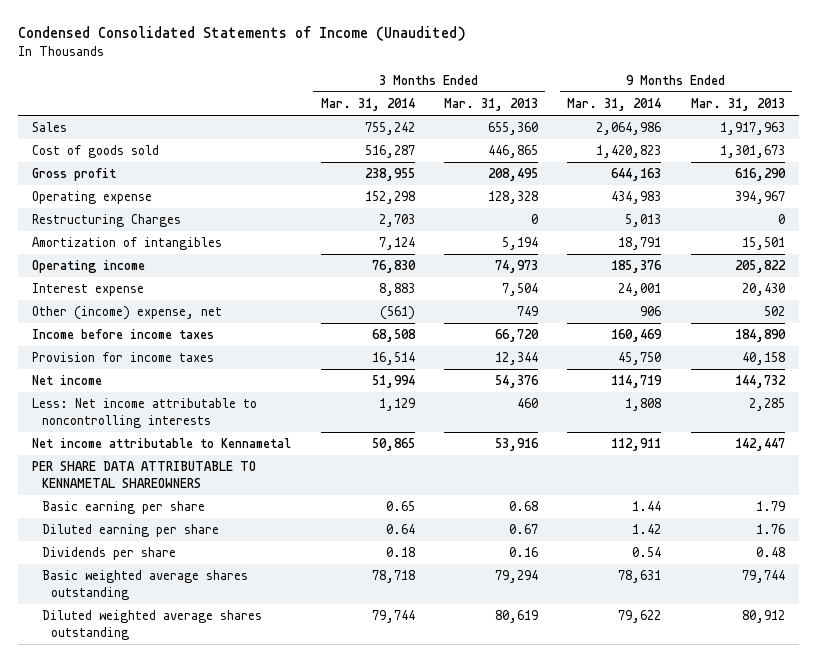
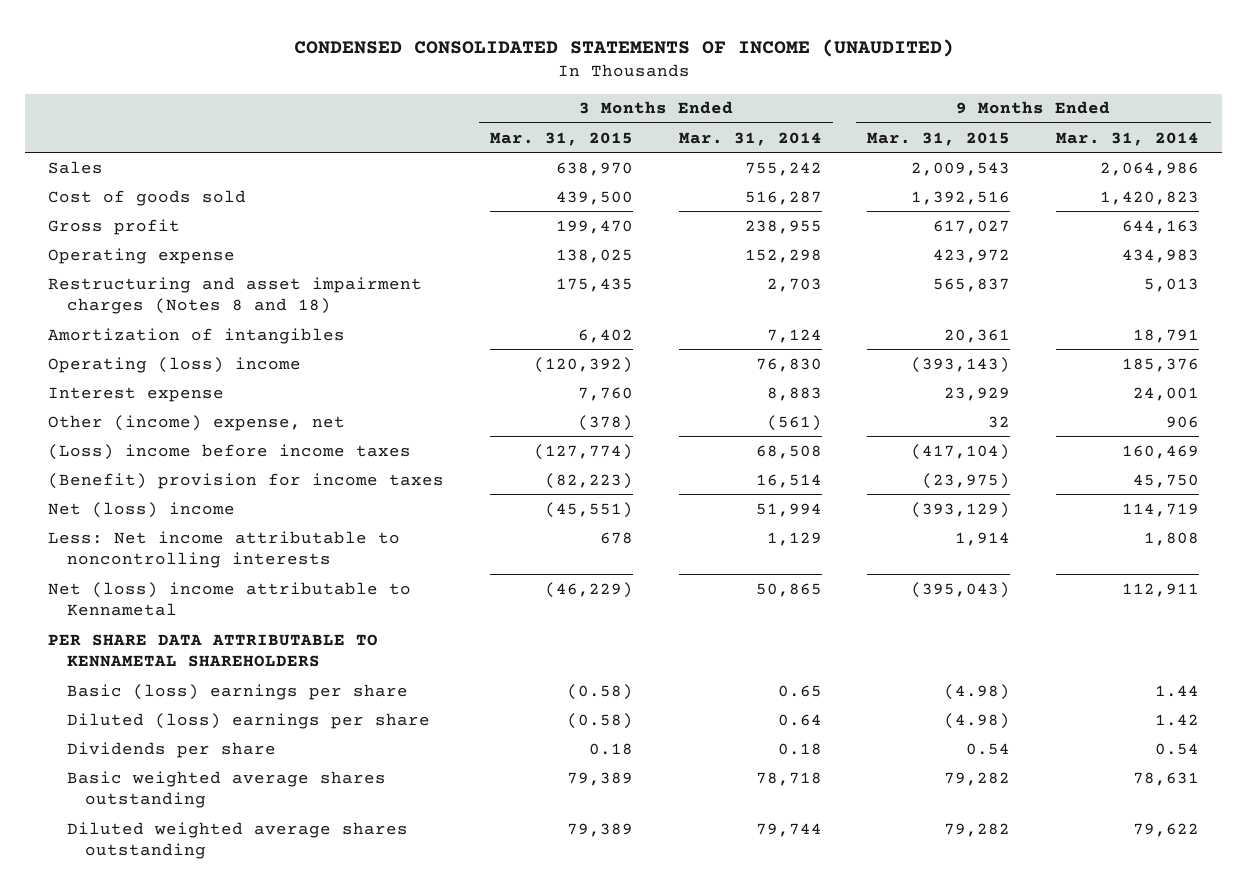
[17,25,466,41] Condensed Consolidated Statements of Income (Unaudited) -> [293,38,954,57] CONDENSED CONSOLIDATED STATEMENTS OF INCOME (UNAUDITED)
[444,98,539,112] Mar. 31, 2013 -> none
[690,98,785,112] Mar. 31, 2013 -> none
none -> [490,131,634,146] Mar. 31, 2015
none -> [867,131,1011,146] Mar. 31, 2015
[32,214,182,228] Restructuring Charges -> [48,276,423,315] Restructuring and asset impairment charges (Notes 8 and 18)
[32,260,146,274] Operating income -> [48,356,302,373] Operating (loss) income
[32,329,215,340] Income before income taxes -> [48,443,412,460] (Loss) income before income taxes
[32,352,215,363] Provision for income taxes -> [48,472,445,489] (Benefit) provision for income taxes
[32,375,103,386] Net income -> [48,501,236,518] Net (loss) income
[32,438,292,449] Net income attributable to Kennametal -> [48,581,412,617] Net (loss) income attributable to Kennametal
[32,461,257,488] PER SHARE DATA ATTRIBUTABLE TO KENNAMETAL SHAREOWNERS -> [48,633,379,668] PER SHARE DATA ATTRIBUTABLE TO KENNAMETAL SHAREHOLDERS
[41,501,205,515] Basic earning per share -> [66,683,408,700] Basic (loss) earnings per share
[41,524,219,538] Diluted earning per share -> [66,712,430,729] Diluted (loss) earnings per share

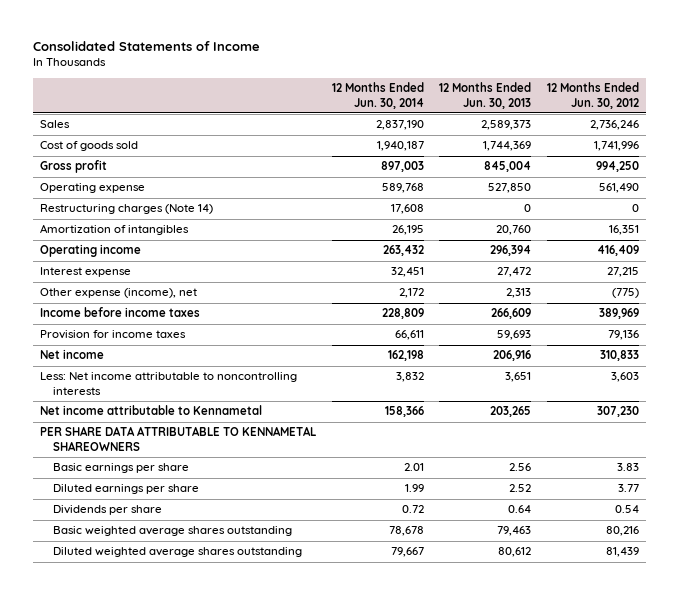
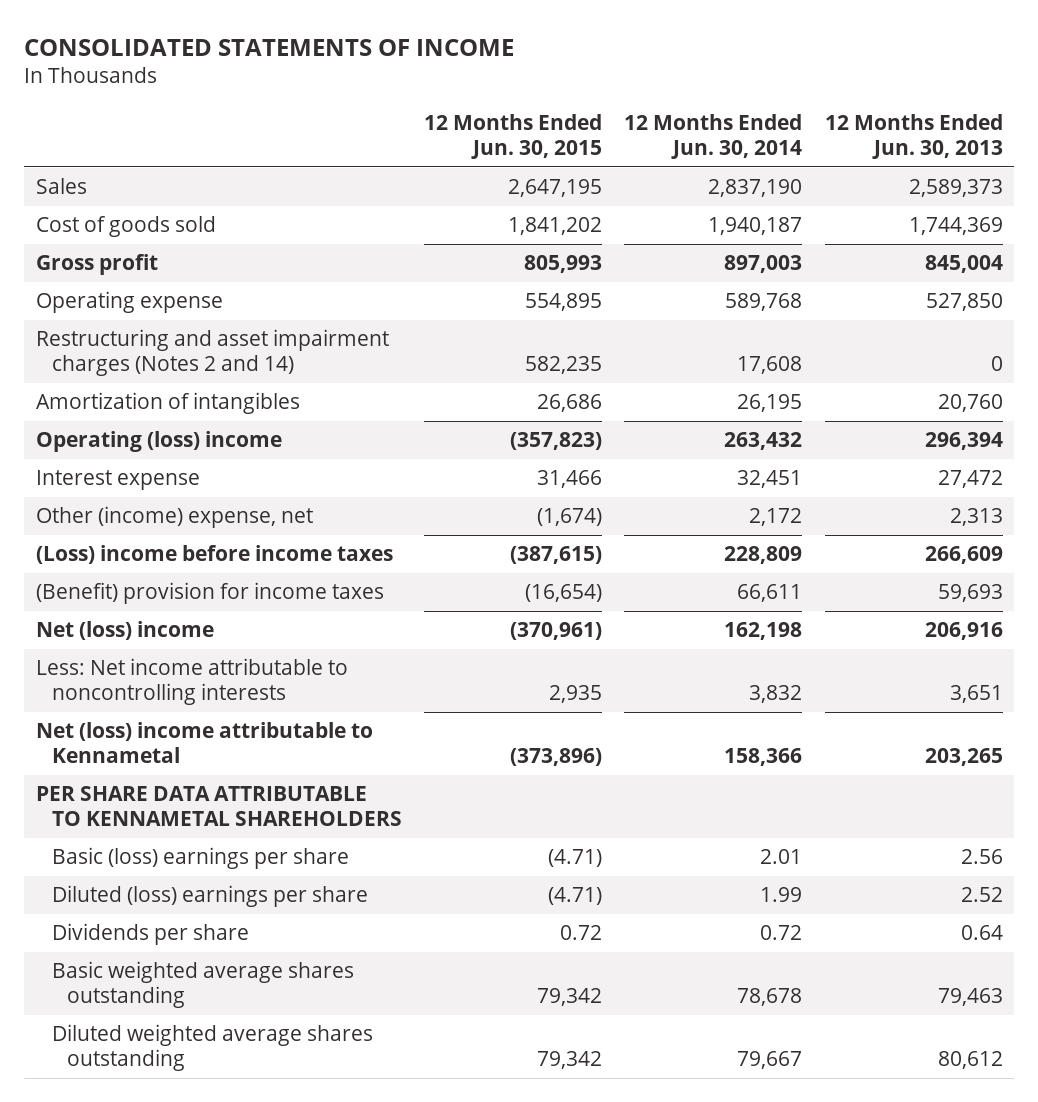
[32,40,260,51] Consolidated Statements of Income -> [24,39,515,57] CONSOLIDATED STATEMENTS OF INCOME
[546,82,639,109] 12 Months Ended Jun. 30, 2012 -> none
none -> [423,113,602,160] 12 Months Ended Jun. 30, 2015
[40,204,214,215] Restructuring charges (Note 14) -> [35,329,389,377] Restructuring and asset impairment charges (Notes 2 and 14)
[40,244,142,258] Operating income -> [35,431,282,453] Operating (loss) income
[40,288,198,299] Other expense (income), net -> [35,506,313,529] Other (income) expense, net
[40,307,201,318] Income before income taxes -> [35,545,393,565] (Loss) income before income taxes
[40,330,187,340] Provision for income taxes -> [35,582,384,605] (Benefit) provision for income taxes
[40,349,105,360] Net income -> [35,621,214,641] Net (loss) income
[40,405,263,416] Net income attributable to Kennametal -> [35,722,373,764] Net (loss) income attributable to Kennametal
[40,426,317,451] PER SHARE DATA ATTRIBUTABLE TO KENNAMETAL SHAREOWNERS -> [35,786,402,827] PER SHARE DATA ATTRIBUTABLE TO KENNAMETAL SHAREHOLDERS
[52,463,189,474] Basic earnings per share -> [51,847,349,870] Basic (loss) earnings per share
[52,484,199,495] Diluted earnings per share -> [51,885,368,908] Diluted (loss) earnings per share

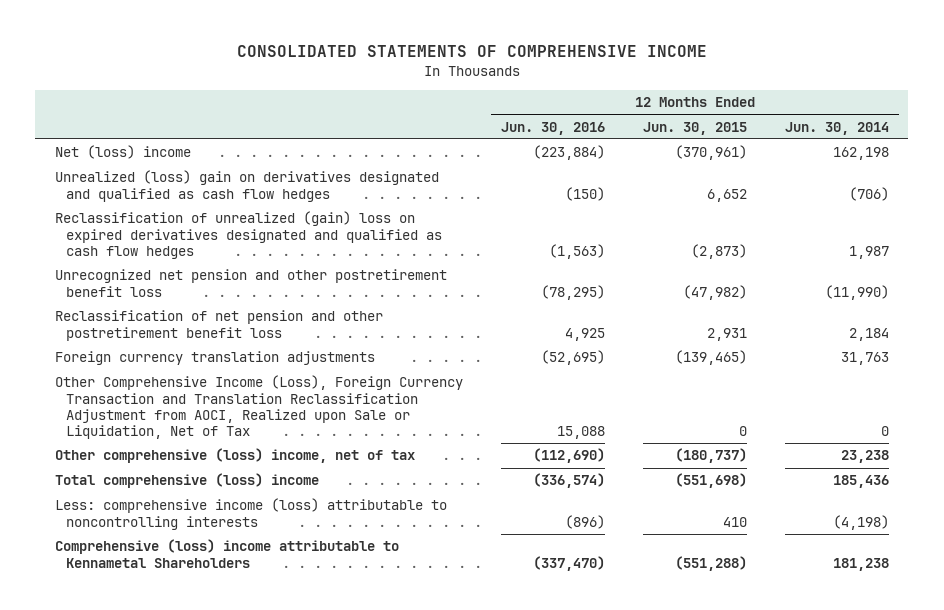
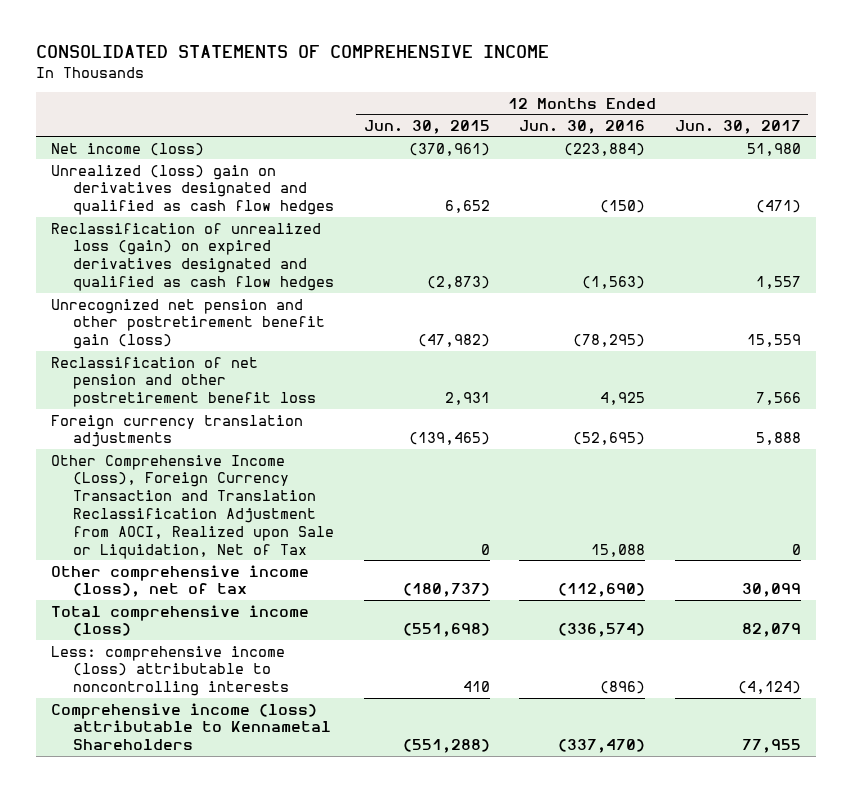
[785,121,890,135] Jun. 30, 2014 -> none
none -> [675,119,802,134] Jun. 30, 2017
[54,145,191,160] Net (loss) income -> [50,142,204,156] Net income (loss)
[54,211,442,259] Reclassification of unrealized (gain) loss on expired derivatives designated and qualified as cash flow hedges -> [50,222,335,292] Reclassification of unrealized loss (gain) on expired derivatives designated and qualified as cash flow hedges
[54,269,447,297] Unrecognized net pension and other postretirement benefit loss -> [50,298,326,350] Unrecognized net pension and other postretirement benefit gain (loss)
[54,448,415,464] Other comprehensive (loss) income, net of tax -> [50,564,309,598] Other comprehensive income (loss), net of tax
[54,473,319,489] Total comprehensive (loss) income -> [50,604,309,637] Total comprehensive income (loss)
[54,539,399,568] Comprehensive (loss) income attributable to Kennametal Shareholders -> [50,702,332,751] Comprehensive income (loss) attributable to Kennametal Shareholders

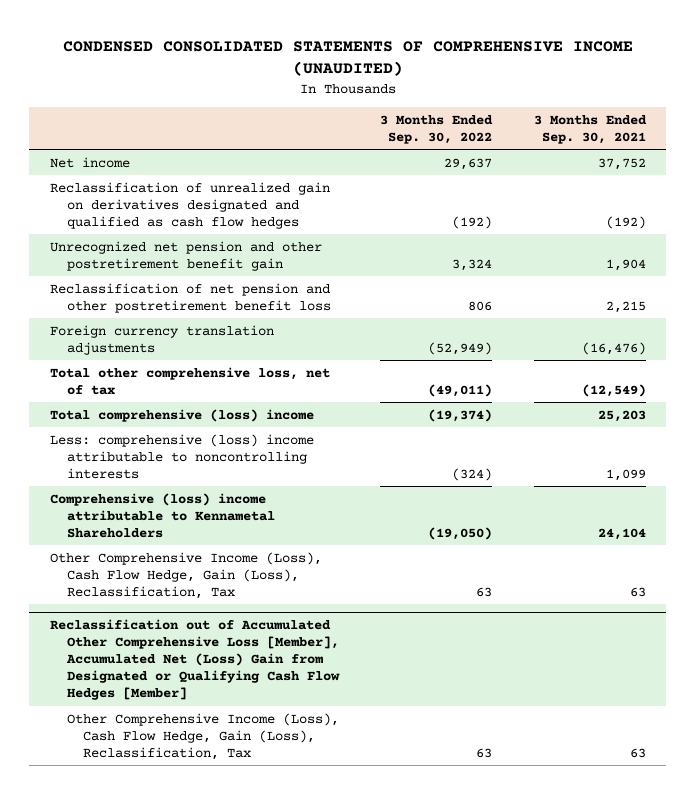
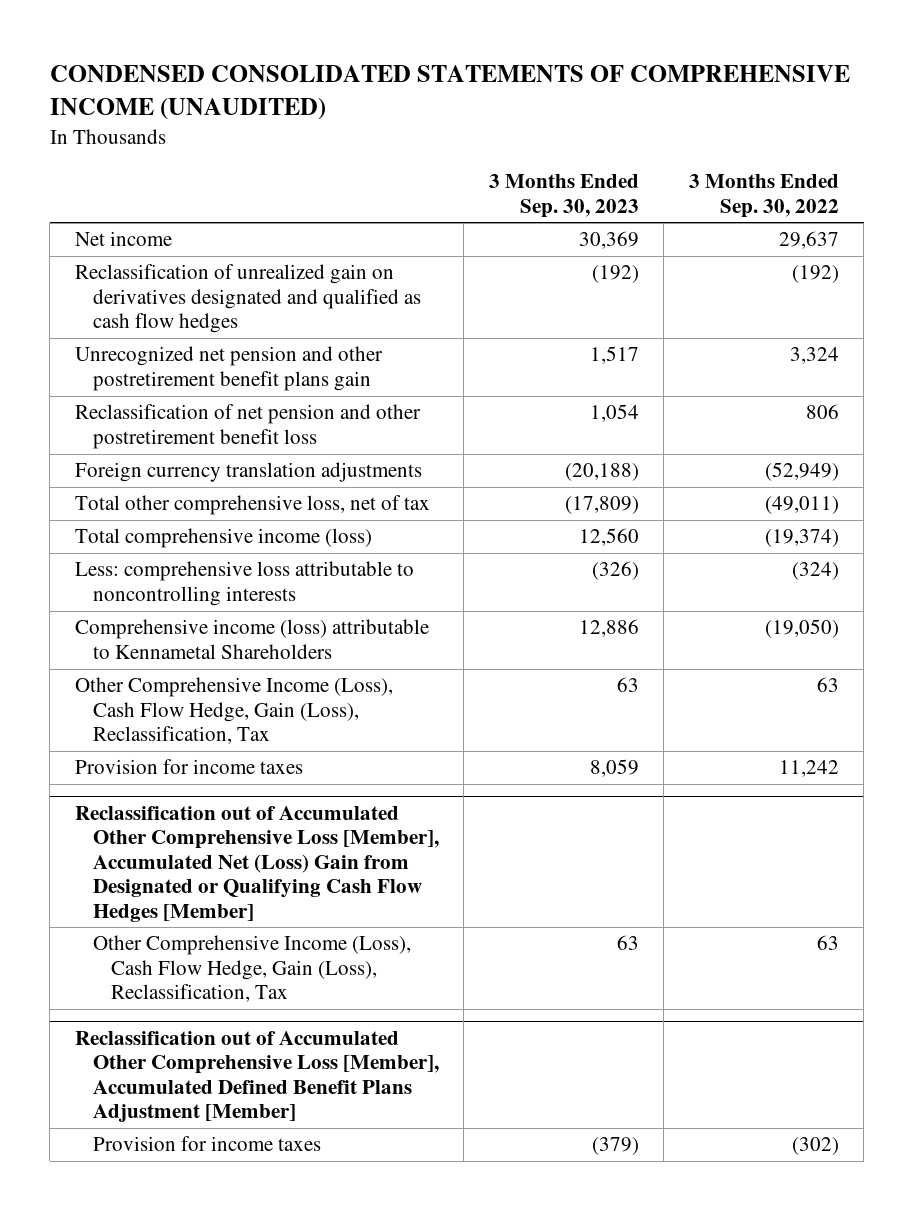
[533,114,647,144] 3 Months Ended Sep. 30, 2021 -> none
none -> [488,174,639,218] 3 Months Ended Sep. 30, 2023
[50,240,323,271] Unrecognized net pension and other postretirement benefit gain -> [74,346,383,391] Unrecognized net pension and other postretirement benefit plans gain
[50,408,315,422] Total comprehensive (loss) income -> [74,528,372,549] Total comprehensive income (loss)
[50,433,315,479] Less: comprehensive (loss) income attributable to noncontrolling interests -> [74,561,414,606] Less: comprehensive loss attributable to noncontrolling interests
[50,492,275,538] Comprehensive (loss) income attributable to Kennametal Shareholders -> [74,619,429,659] Comprehensive income (loss) attributable to Kennametal Shareholders
none -> [74,759,303,775] Provision for income taxes
none -> [74,1030,439,1123] Reclassification out of Accumulated Other Comprehensive Loss [Member], Accumulated Defined Benefit Plans Adjustment [Member]
none -> [92,1136,321,1152] Provision for income taxes

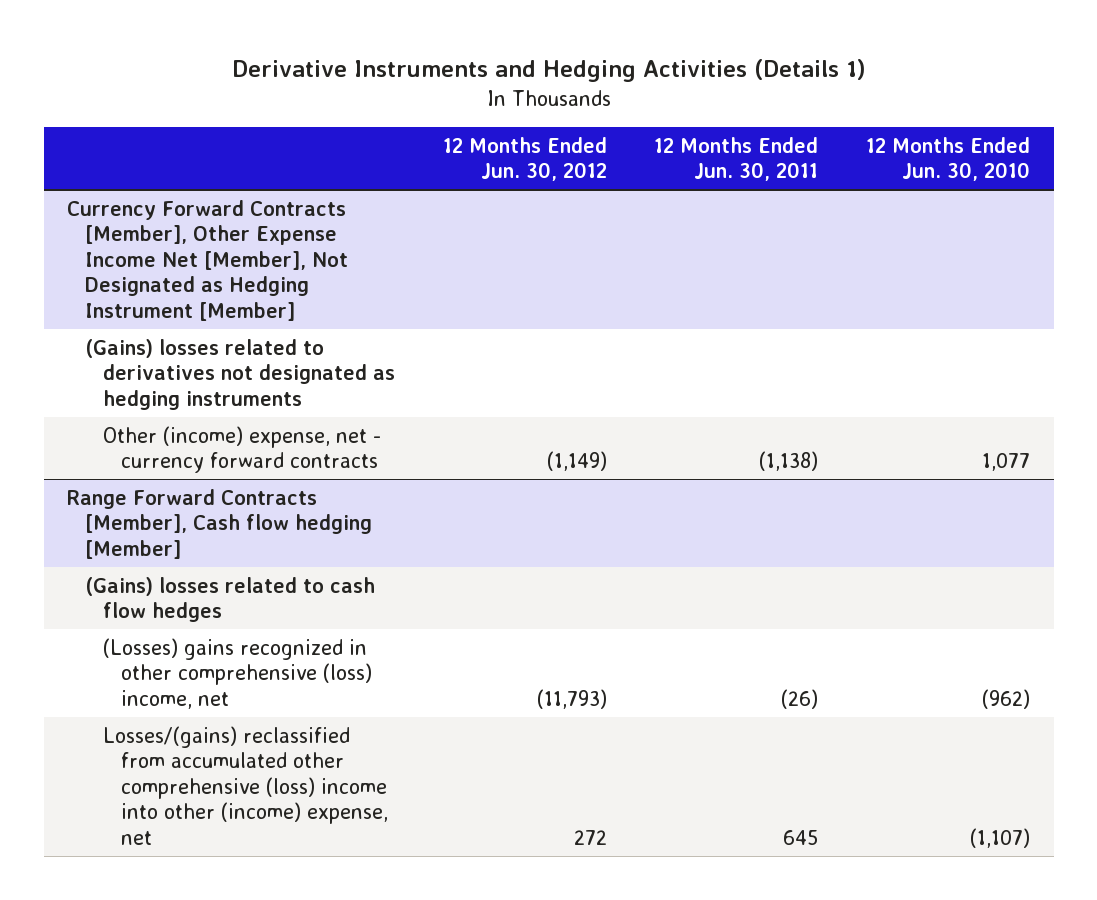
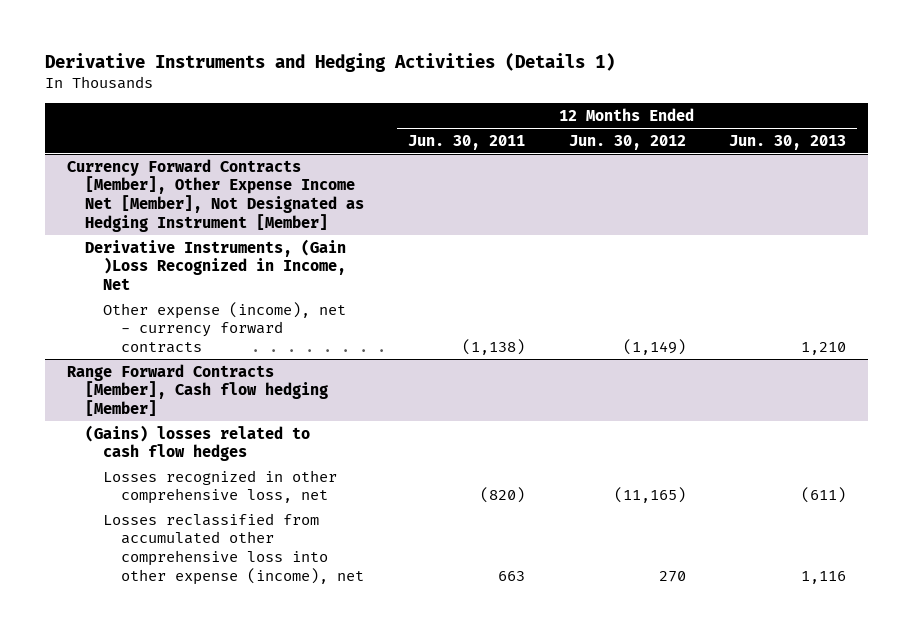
[865,136,1030,182] 12 Months Ended Jun. 30, 2010 -> none
none -> [729,134,847,150] Jun. 30, 2013
[85,338,395,410] (Gains) losses related to derivatives not designated as hedging instruments -> [84,238,347,290] Derivative Instruments, (Gain )Loss Recognized in Income, Net
[102,425,381,474] Other (income) expense, net - currency forward contracts -> [103,301,347,353] Other expense (income), net - currency forward contracts
[102,637,372,709] (Losses) gains recognized in other comprehensive (loss) income, net -> [103,469,338,505] Losses recognized in other comprehensive loss, net
[536,688,607,709] (11,793) -> [613,487,686,504] (11,165)
[781,688,819,709] (26) -> [479,487,525,504] (820)
[102,725,388,845] Losses/(gains) reclassified from accumulated other comprehensive (loss) income into other (income) expense, net -> [103,512,365,585] Losses reclassified from accumulated other comprehensive loss into other expense (income), net
[573,829,607,845] 272 -> [658,570,686,582] 270
[783,829,819,845] 645 -> [497,570,525,581] 663

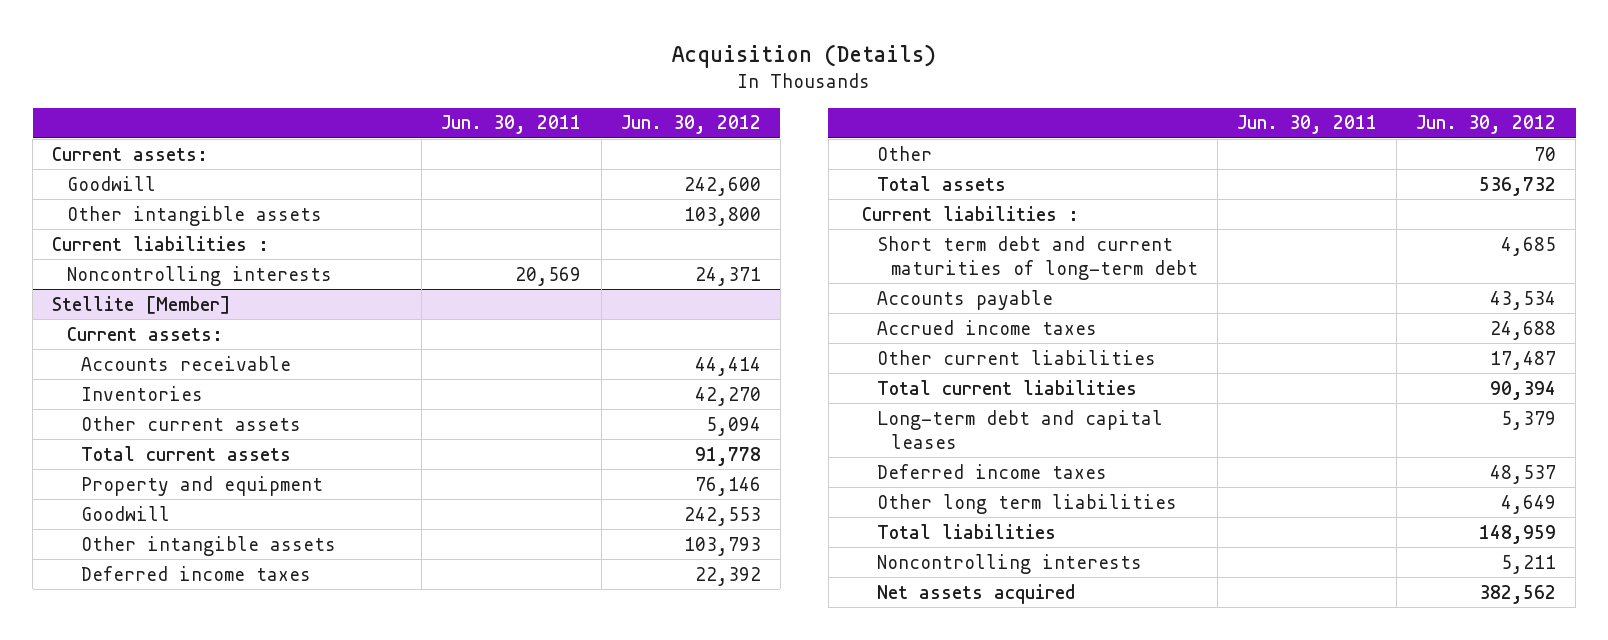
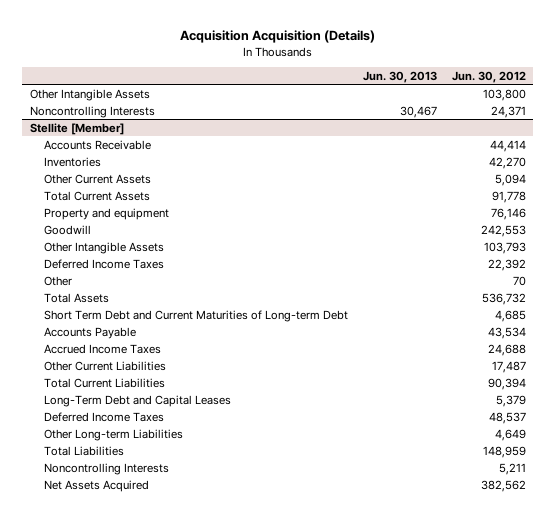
[672,44,937,69] Acquisition (Details) -> [179,30,375,44] Acquisition Acquisition (Details)
[441,115,582,135] Jun. 30, 2011 -> none
none -> [363,70,438,83] Jun. 30, 2013
[52,146,209,161] Current assets: -> none
[66,175,156,191] Goodwill -> none
[52,235,270,251] Current liabilities : -> none
[66,205,322,226] Other intangible assets -> [29,88,150,101] Other Intangible Assets
[66,265,332,286] Noncontrolling interests -> [29,105,155,118] Noncontrolling Interests
[66,326,223,341] Current assets: -> none
[80,355,291,371] Accounts receivable -> [44,139,152,150] Accounts Receivable
[80,415,301,431] Other current assets -> [44,173,152,184] Other Current Assets
[80,445,291,461] Total current assets -> [44,190,151,201] Total Current Assets
[80,535,336,556] Other intangible assets -> [44,241,165,254] Other Intangible Assets
[80,565,311,581] Deferred income taxes -> [44,258,165,269] Deferred Income Taxes
[862,205,1080,221] Current liabilities : -> none
[876,175,1006,191] Total assets -> [44,292,110,303] Total Assets
[876,235,1199,280] Short term debt and current maturities of long-term debt -> [44,309,349,322] Short Term Debt and Current Maturities of Long-term Debt
[876,289,1053,310] Accounts payable -> [44,326,137,339] Accounts Payable
[876,319,1097,335] Accrued income taxes -> [44,343,162,354] Accrued Income Taxes
[876,349,1156,365] Other current liabilities -> [44,360,167,371] Other Current Liabilities
[876,379,1137,395] Total current liabilities -> [44,377,166,388] Total Current Liabilities
[876,409,1163,449] Long-term debt and capital leases -> [44,394,232,407] Long-Term Debt and Capital Leases
[876,463,1107,479] Deferred income taxes -> [44,411,165,422] Deferred Income Taxes
[876,493,1177,514] Other long term liabilities -> [44,428,184,441] Other Long-term Liabilities
[876,523,1056,539] Total liabilities -> [44,445,125,456] Total Liabilities
[876,553,1142,574] Noncontrolling interests -> [44,462,170,475] Noncontrolling Interests
[876,583,1075,604] Net assets acquired -> [44,479,150,492] Net Assets Acquired

